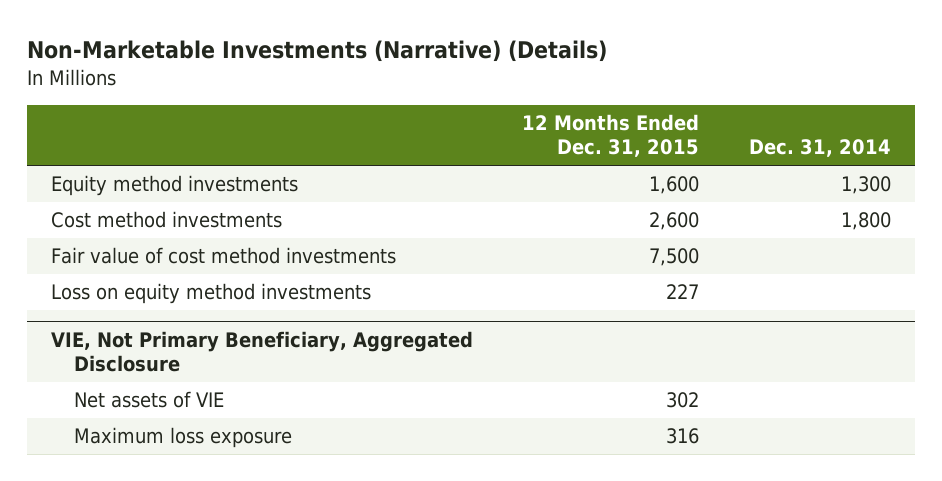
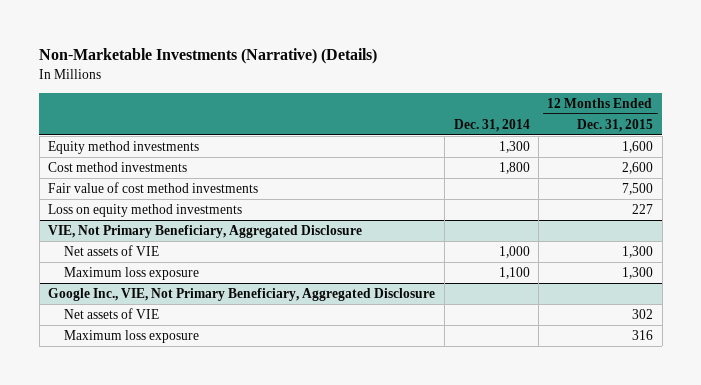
none -> [63,245,159,257] Net assets of VIE
none -> [63,267,199,281] Maximum loss exposure
none -> [48,288,436,302] Google Inc., VIE, Not Primary Beneficiary, Aggregated Disclosure

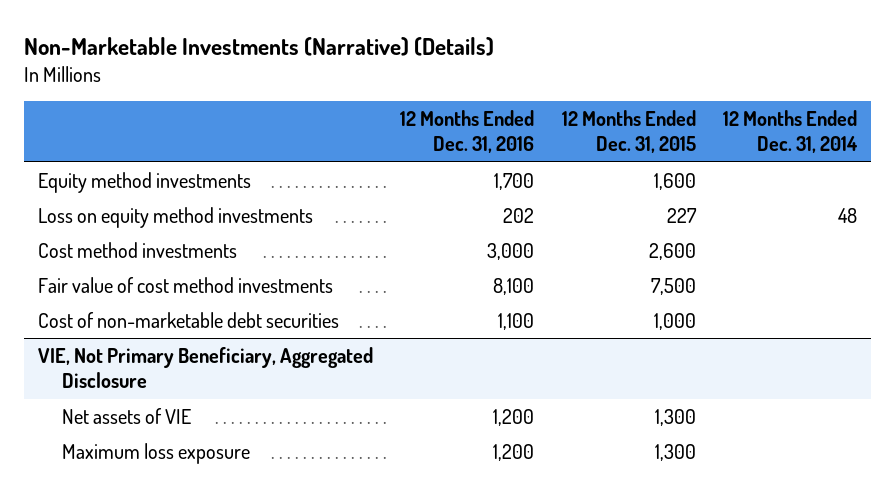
[453,118,530,132] Dec. 31, 2014 -> none
none -> [400,110,535,154] 12 Months Ended Dec. 31, 2016
none -> [723,110,859,154] 12 Months Ended Dec. 31, 2014
[48,204,243,218] Loss on equity method investments -> [37,206,313,228] Loss on equity method investments
none -> [37,311,339,328] Cost of non-marketable debt securities
[48,288,436,302] Google Inc., VIE, Not Primary Beneficiary, Aggregated Disclosure -> none
[63,308,159,320] Net assets of VIE -> none
[63,330,199,344] Maximum loss exposure -> none

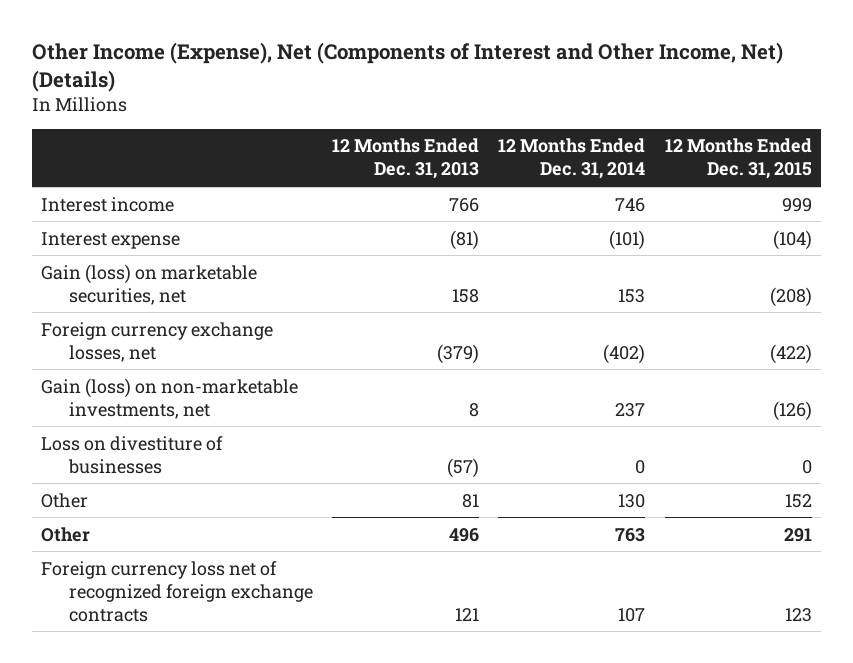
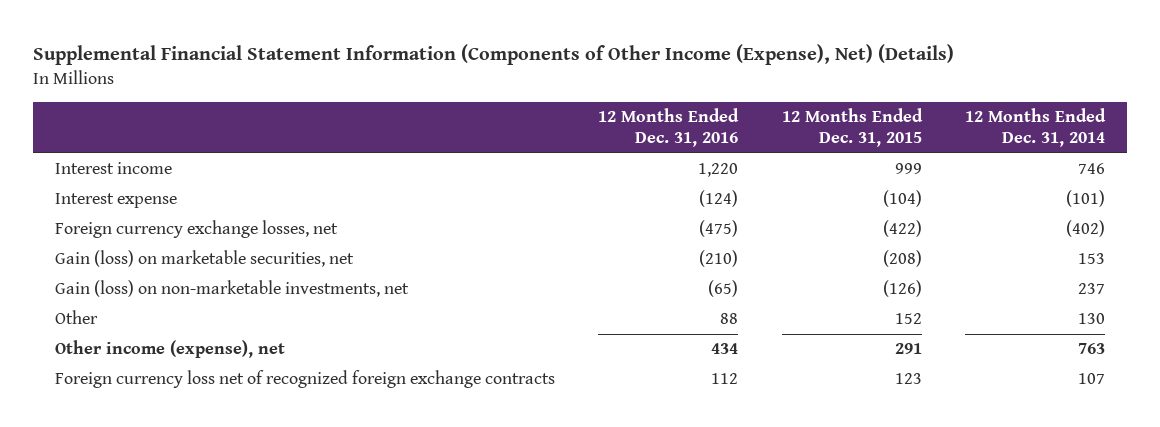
[31,42,783,93] Other Income (Expense), Net (Components of Interest and Other Income, Net) (Details) -> [32,44,954,66] Supplemental Financial Statement Information (Components of Other Income (Expense), Net) (Details)
[332,138,480,180] 12 Months Ended Dec. 31, 2013 -> none
none -> [598,108,740,148] 12 Months Ended Dec. 31, 2016
[41,263,258,305] Gain (loss) on marketable securities, net -> [54,250,354,268] Gain (loss) on marketable securities, net
[41,435,224,474] Loss on divestiture of businesses -> none
[41,526,91,542] Other -> [54,340,285,359] Other income (expense), net

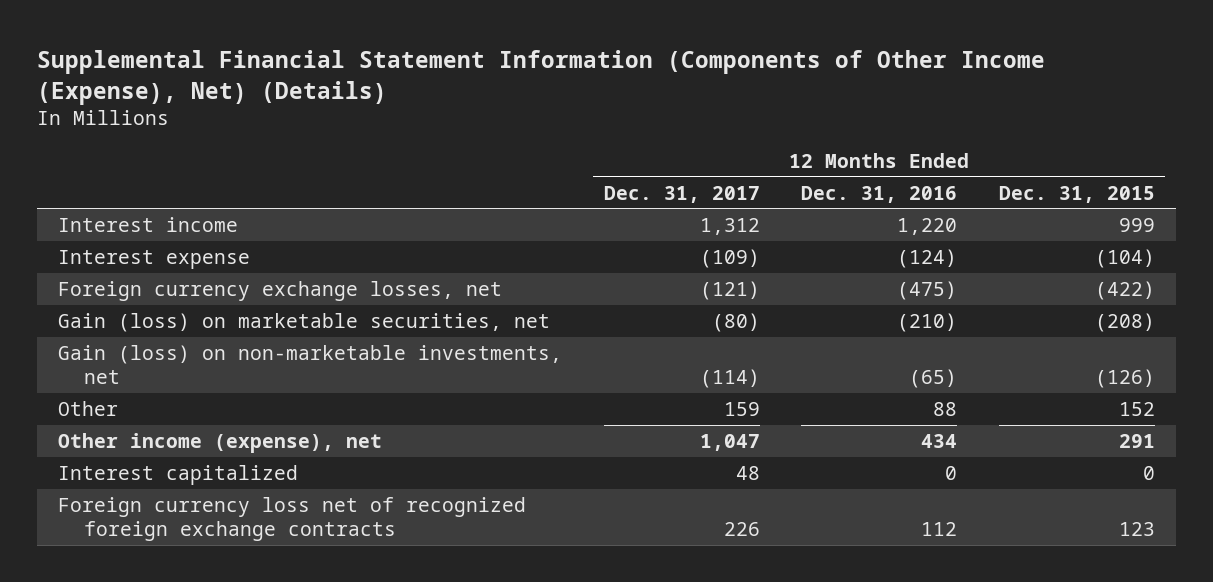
[965,108,1107,148] 12 Months Ended Dec. 31, 2014 -> none
none -> [603,185,760,203] Dec. 31, 2017
none -> [58,464,299,485] Interest capitalized

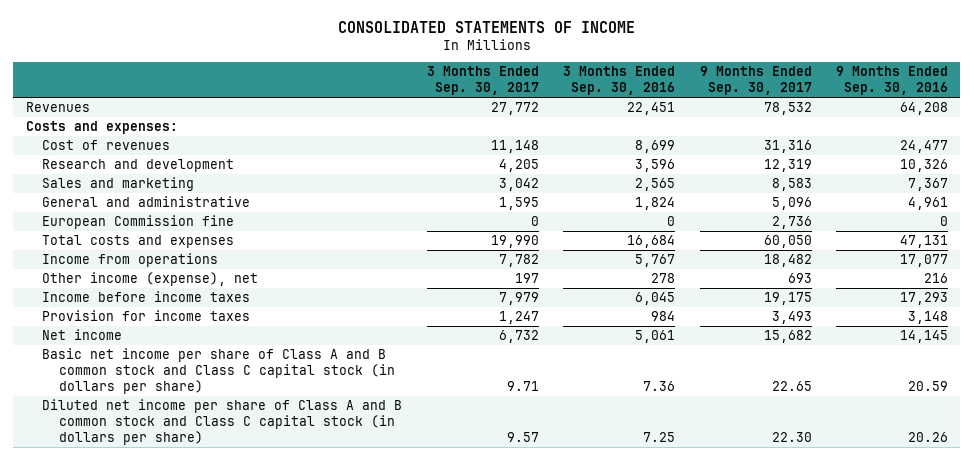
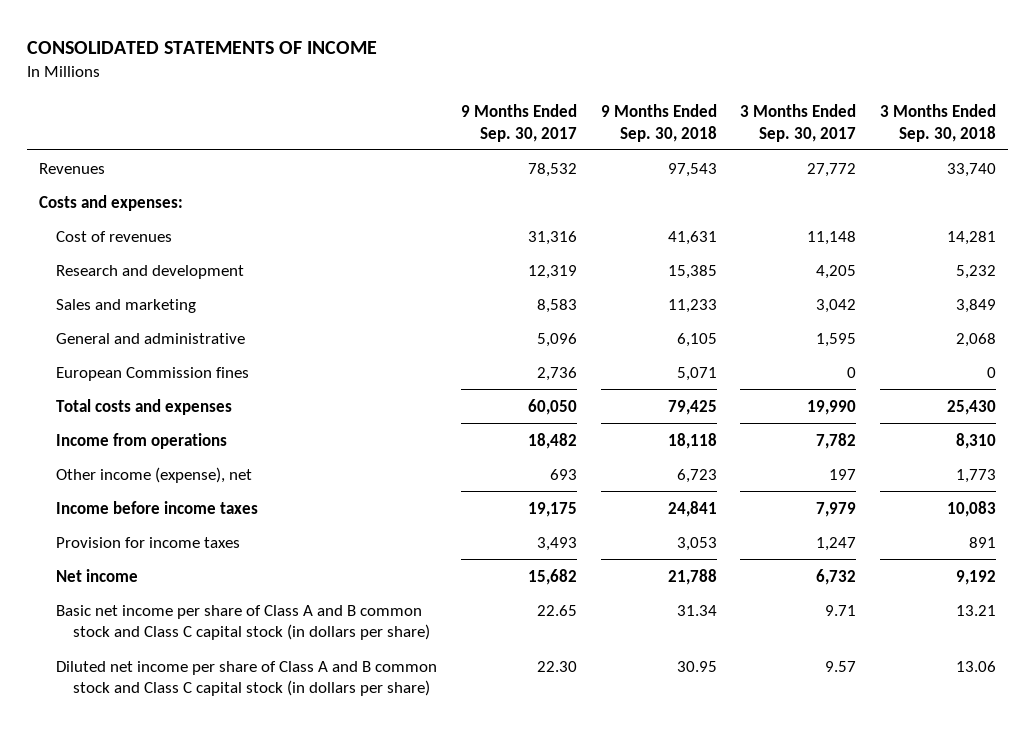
[563,66,676,96] 3 Months Ended Sep. 30, 2016 -> none
[836,66,949,96] 9 Months Ended Sep. 30, 2016 -> none
none -> [600,104,717,142] 9 Months Ended Sep. 30, 2018
none -> [879,104,996,142] 3 Months Ended Sep. 30, 2018
[42,215,235,230] European Commission fine -> [56,366,250,381] European Commission fines

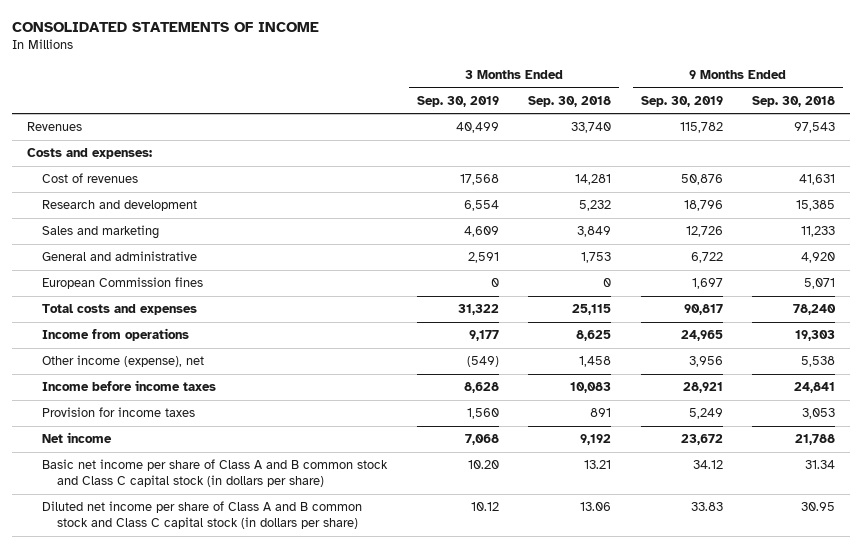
[460,104,577,142] 9 Months Ended Sep. 30, 2017 -> none
[740,104,857,142] 3 Months Ended Sep. 30, 2017 -> none
none -> [416,95,499,107] Sep. 30, 2019
none -> [640,95,723,107] Sep. 30, 2019
[676,332,717,347] 6,105 -> [801,252,836,264] 4,920
[955,332,996,347] 2,068 -> [581,252,612,264] 1,753
[667,399,717,415] 79,425 -> [793,304,837,316] 78,240
[946,399,996,415] 25,430 -> [572,304,612,316] 25,115
[667,432,717,449] 18,118 -> [795,330,836,342] 19,303
[955,432,996,449] 8,310 -> [576,330,612,342] 8,625
[676,468,717,483] 6,723 -> [801,356,836,368] 5,538
[955,468,996,483] 1,773 -> [579,356,612,368] 1,458

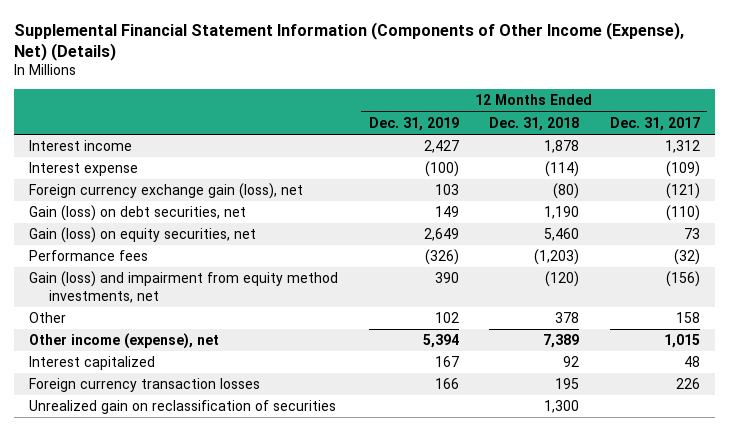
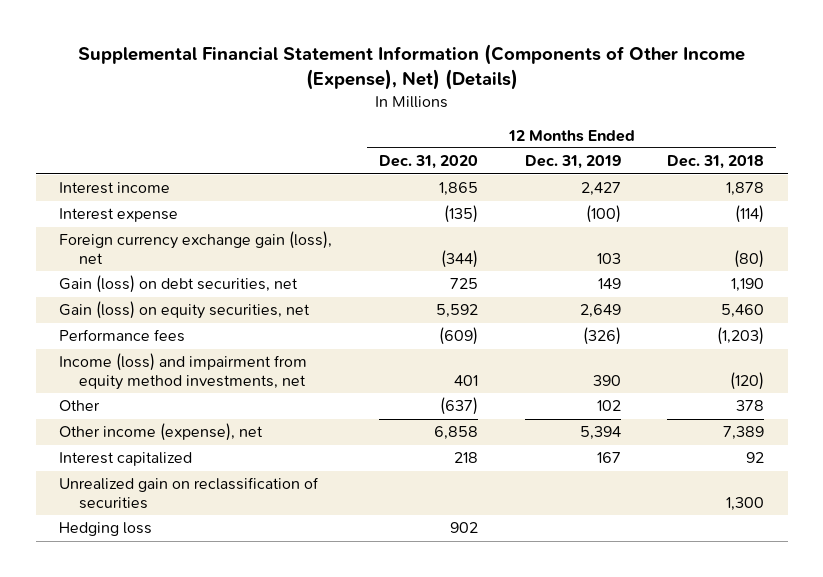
[609,116,700,131] Dec. 31, 2017 -> none
none -> [378,155,478,170] Dec. 31, 2020
[29,271,339,303] Gain (loss) and impairment from equity method investments, net -> [59,353,308,390] Income (loss) and impairment from equity method investments, net
[29,378,261,393] Foreign currency transaction losses -> none
none -> [59,522,153,537] Hedging loss

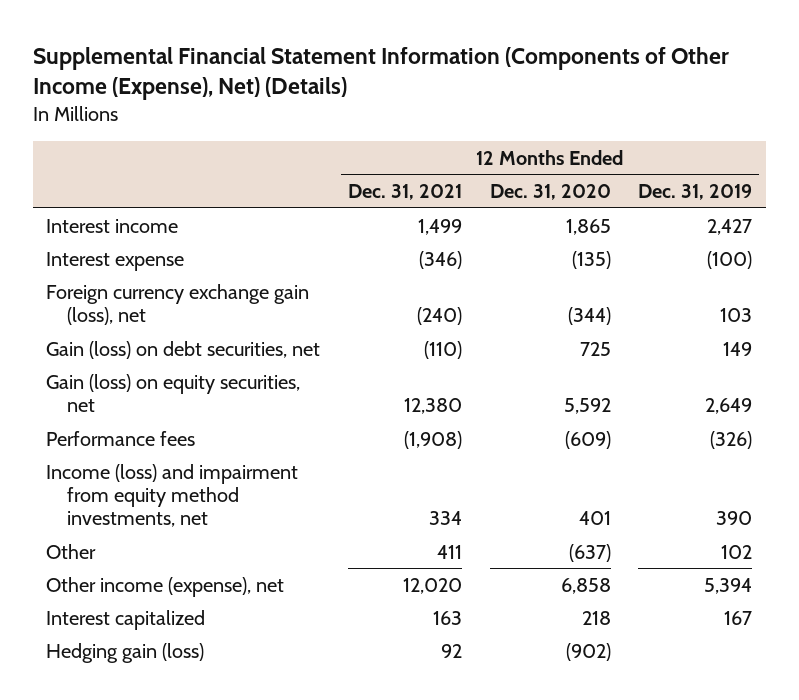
[667,155,765,170] Dec. 31, 2018 -> none
none -> [348,184,463,201] Dec. 31, 2021
[59,477,320,509] Unrealized gain on reclassification of securities -> none
[59,522,153,537] Hedging loss -> [46,642,205,663] Hedging gain (loss)
[449,522,478,534] 902 -> [565,642,611,661] (902)

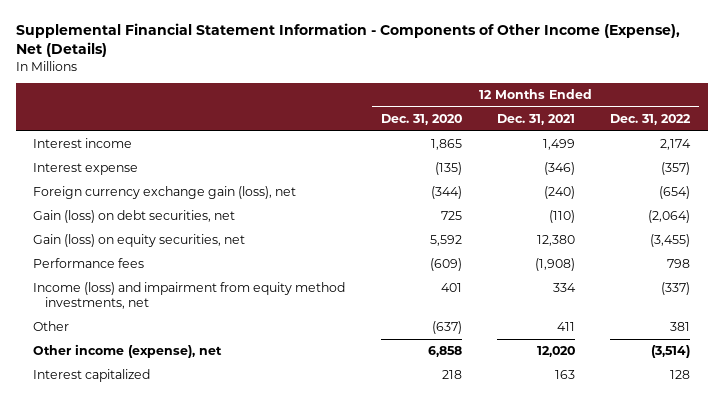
[32,46,729,101] Supplemental Financial Statement Information (Components of Other Income (Expense), Net) (Details) -> [15,22,680,58] Supplemental Financial Statement Information - Components of Other Income (Expense), Net (Details)
[638,184,753,201] Dec. 31, 2019 -> none
none -> [610,114,692,126] Dec. 31, 2022
[46,642,205,663] Hedging gain (loss) -> none

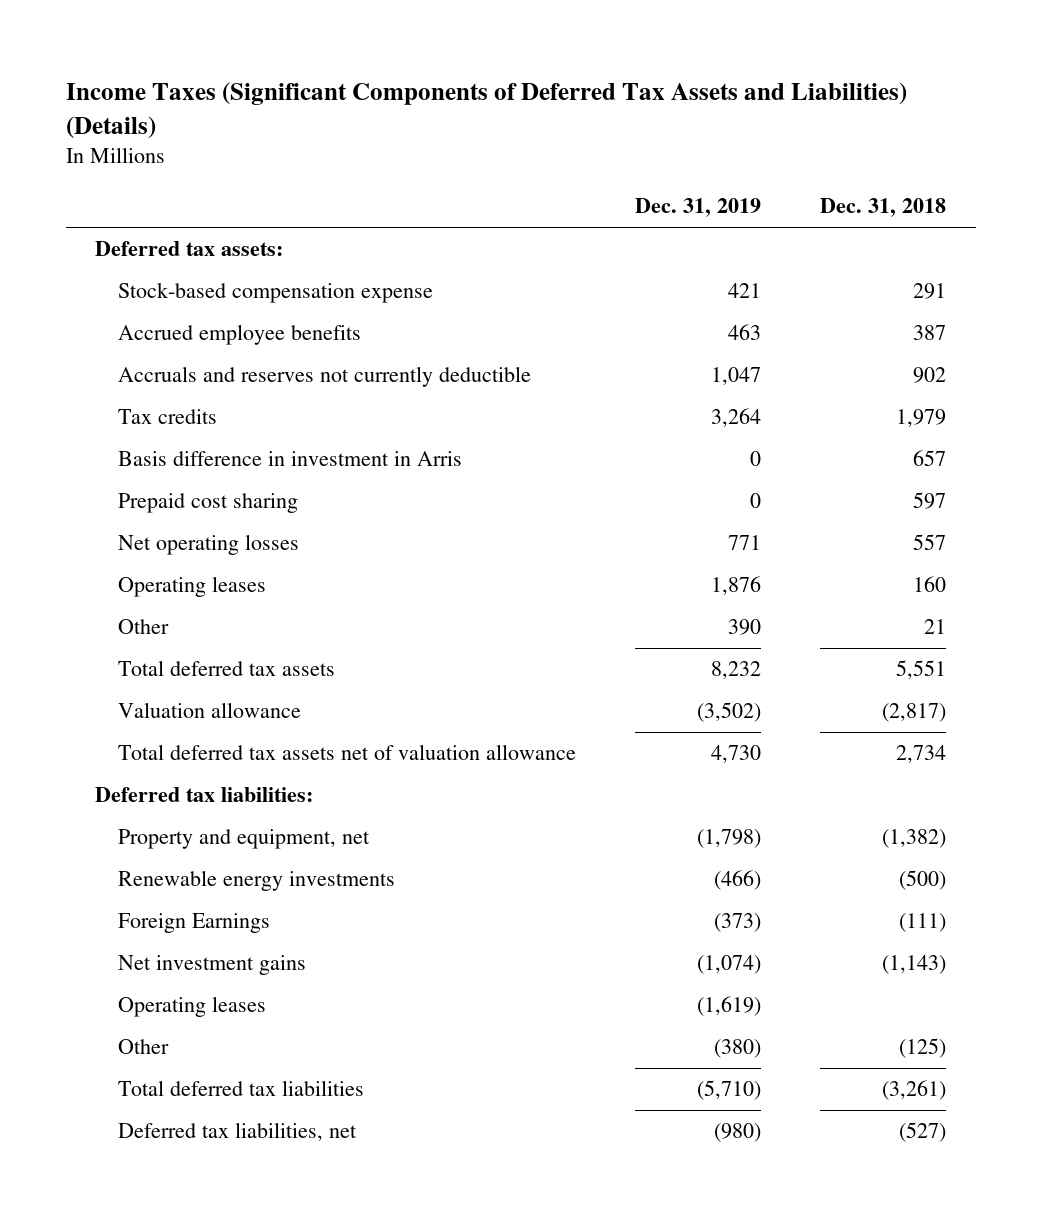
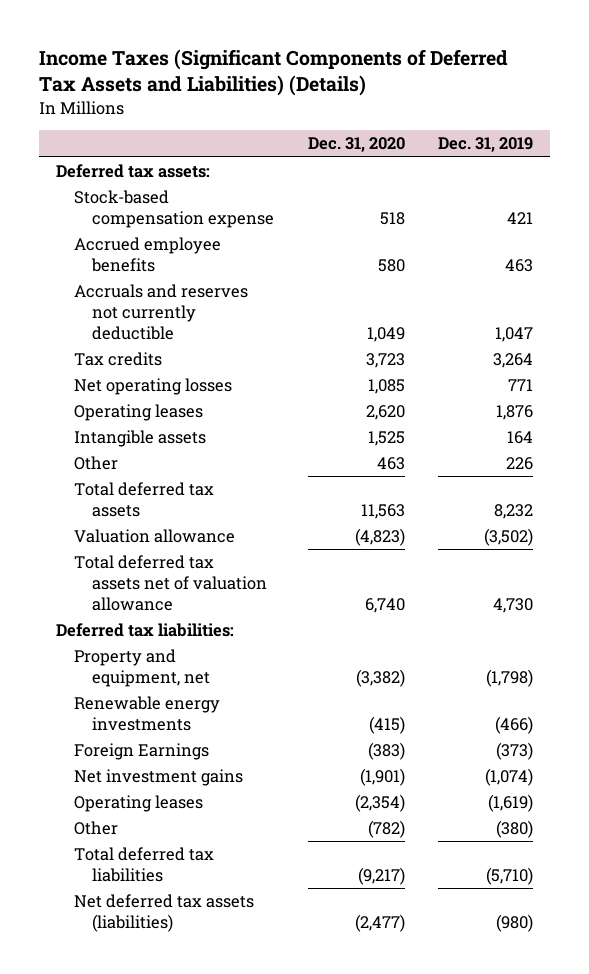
[820,198,947,218] Dec. 31, 2018 -> none
none -> [307,137,405,153] Dec. 31, 2020
[118,451,463,467] Basis difference in investment in Arris -> none
[118,493,299,514] Prepaid cost sharing -> none
none -> [73,430,206,448] Intangible assets
[728,619,762,636] 390 -> [506,457,534,471] 226
[118,1122,358,1142] Deferred tax liabilities, net -> [73,894,254,933] Net deferred tax assets (liabilities)

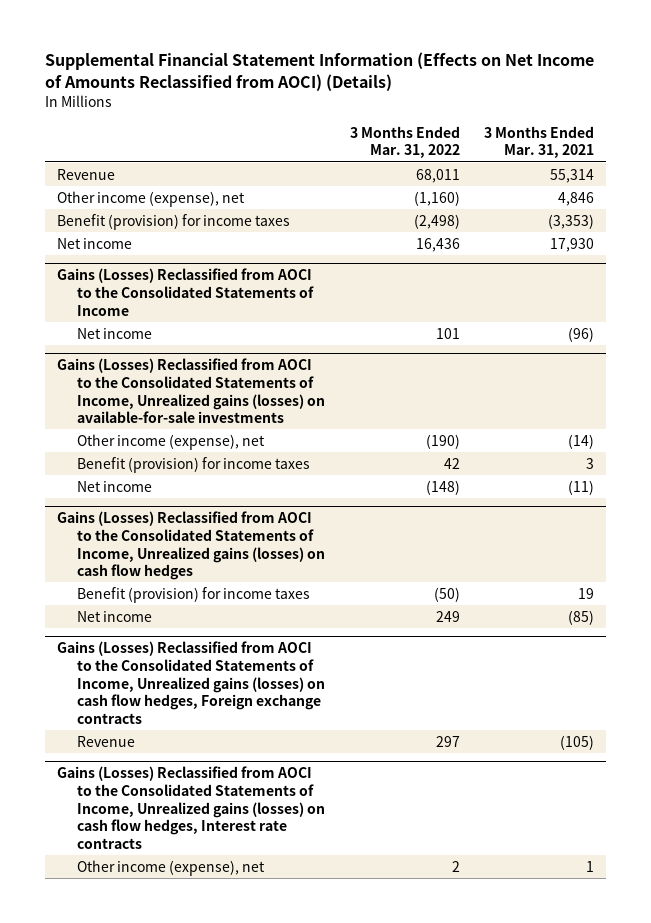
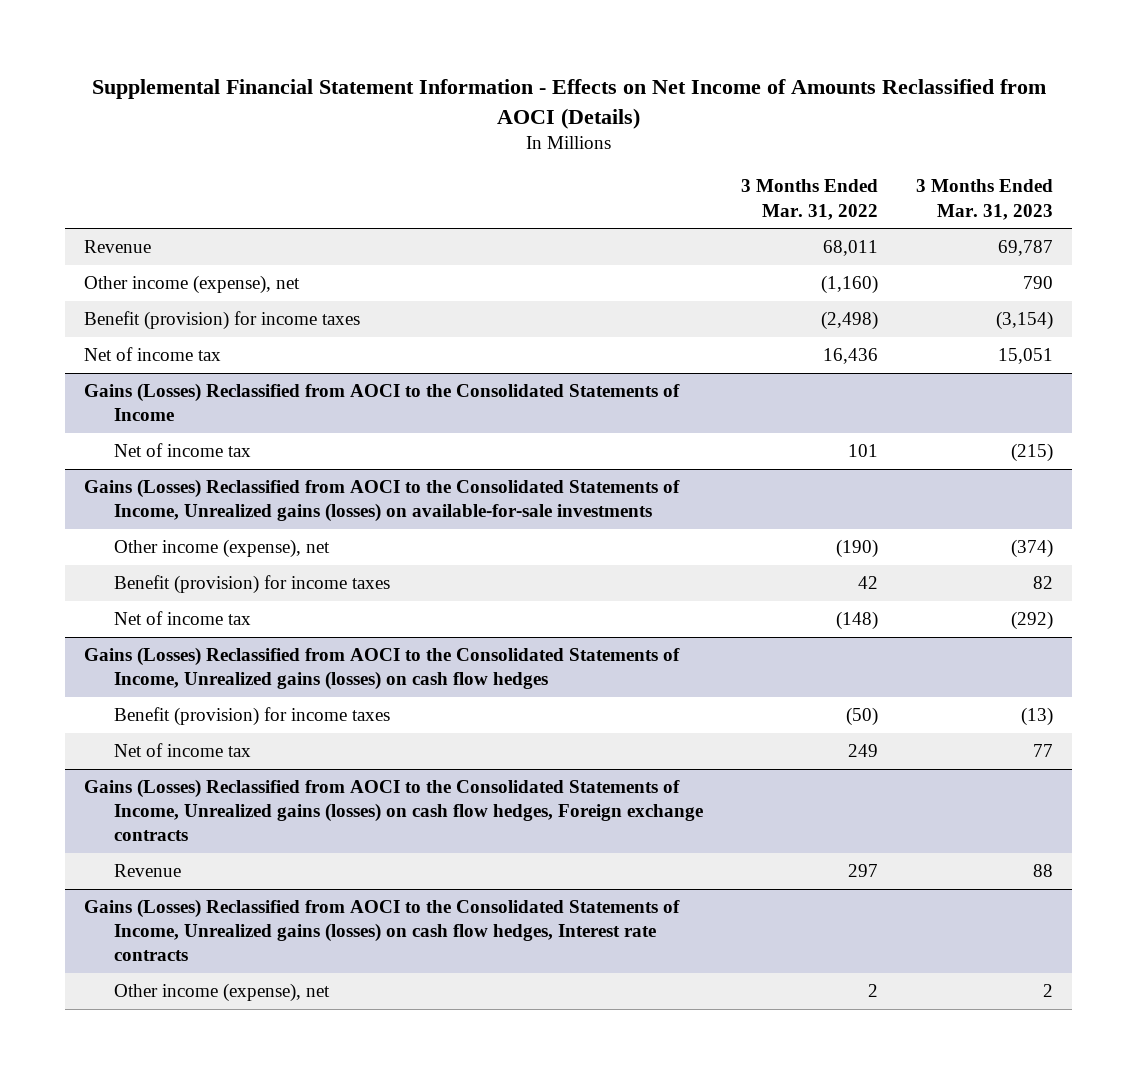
[44,52,594,92] Supplemental Financial Statement Information (Effects on Net Income of Amounts Reclassified from AOCI) (Details) -> [91,79,1046,129] Supplemental Financial Statement Information - Effects on Net Income of Amounts Reclassified from AOCI (Details)
[483,125,594,159] 3 Months Ended Mar. 31, 2021 -> none
none -> [916,179,1054,220] 3 Months Ended Mar. 31, 2023
[56,237,132,249] Net income -> [84,346,222,361] Net of income tax
[77,327,153,339] Net income -> [113,442,251,457] Net of income tax
[77,480,153,492] Net income -> [113,610,251,625] Net of income tax
[77,610,153,622] Net income -> [113,742,251,757] Net of income tax

